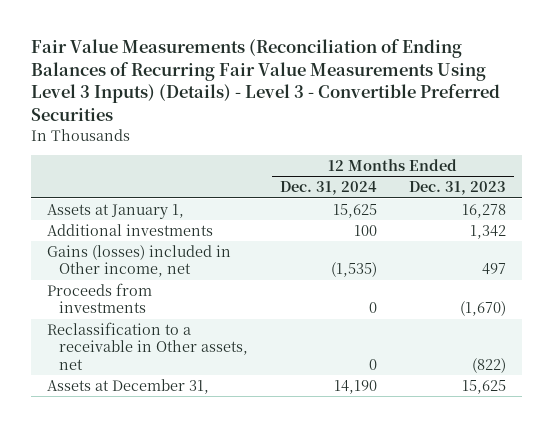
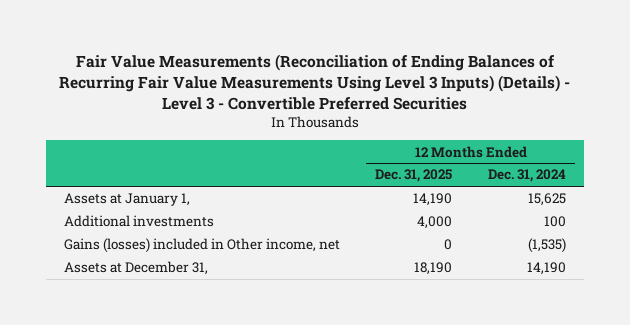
[409,181,507,196] Dec. 31, 2023 -> none
none -> [375,169,453,183] Dec. 31, 2025
[46,282,152,314] Proceeds from investments -> none
[46,321,248,370] Reclassification to a receivable in Other assets, net -> none

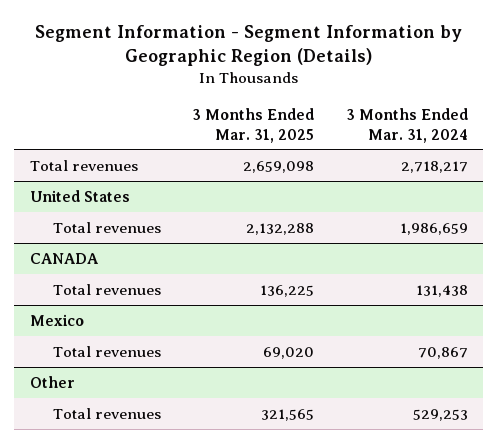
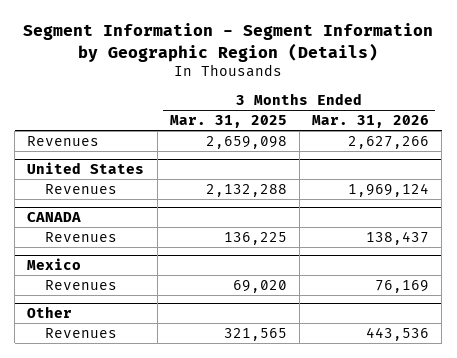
[345,107,468,143] 3 Months Ended Mar. 31, 2024 -> none
none -> [312,115,430,129] Mar. 31, 2026
[30,159,139,171] Total revenues -> [27,135,100,146] Revenues
[52,221,161,233] Total revenues -> [45,183,118,194] Revenues
[52,283,161,295] Total revenues -> [45,231,118,242] Revenues
[52,345,161,357] Total revenues -> [45,279,118,290] Revenues
[52,407,161,419] Total revenues -> [45,327,118,338] Revenues

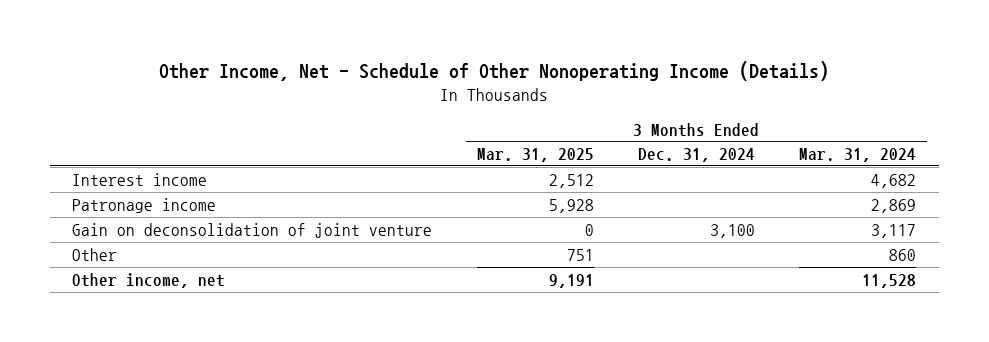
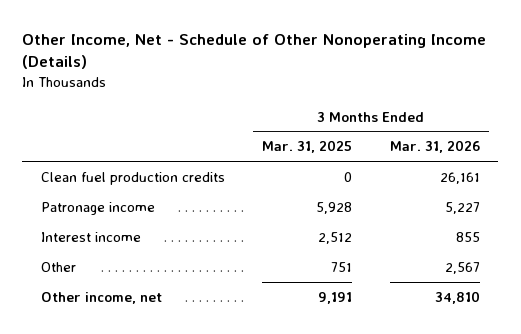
[637,148,755,163] Dec. 31, 2024 -> none
[799,148,917,163] Mar. 31, 2024 -> none
none -> [389,140,480,154] Mar. 31, 2026
none -> [41,171,226,185] Clean fuel production credits
[72,222,433,238] Gain on deconsolidation of joint venture -> none
[72,172,208,186] Interest income -> [41,231,142,242] Interest income

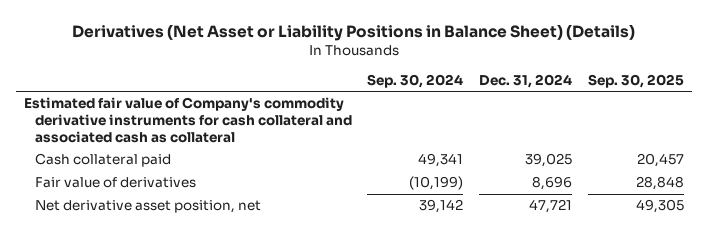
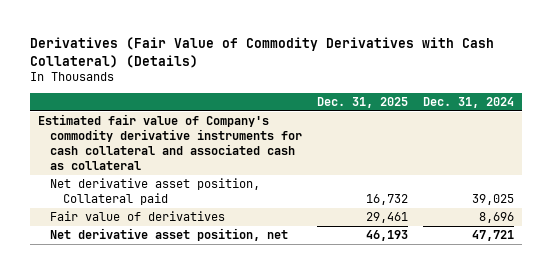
[71,23,635,41] Derivatives (Net Asset or Liability Positions in Balance Sheet) (Details) -> [30,37,495,68] Derivatives (Fair Value of Commodity Derivatives with Cash Collateral) (Details)
[367,73,464,88] Sep. 30, 2024 -> none
[587,73,684,88] Sep. 30, 2025 -> none
none -> [317,96,409,108] Dec. 31, 2025
[34,153,171,168] Cash collateral paid -> [50,178,261,206] Net derivative asset position, Collateral paid

